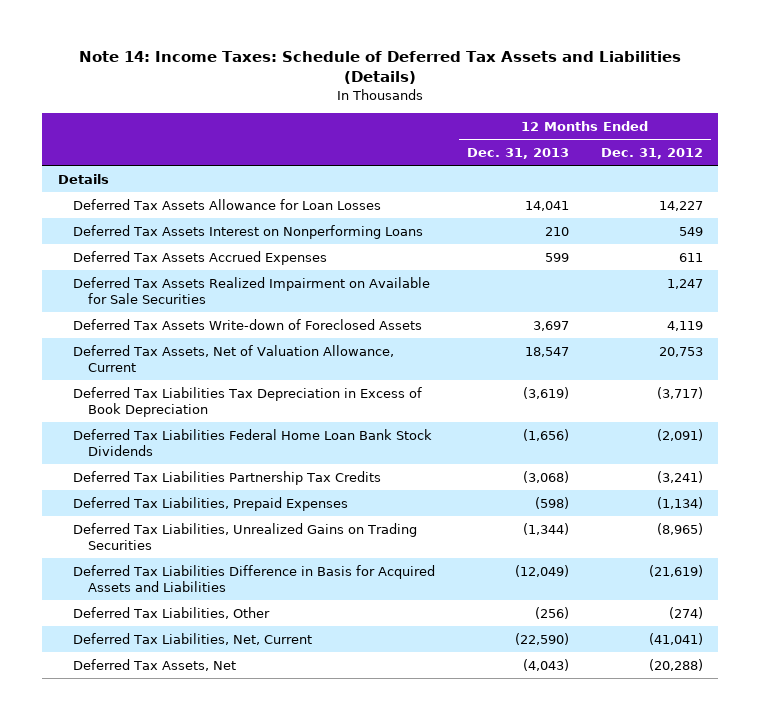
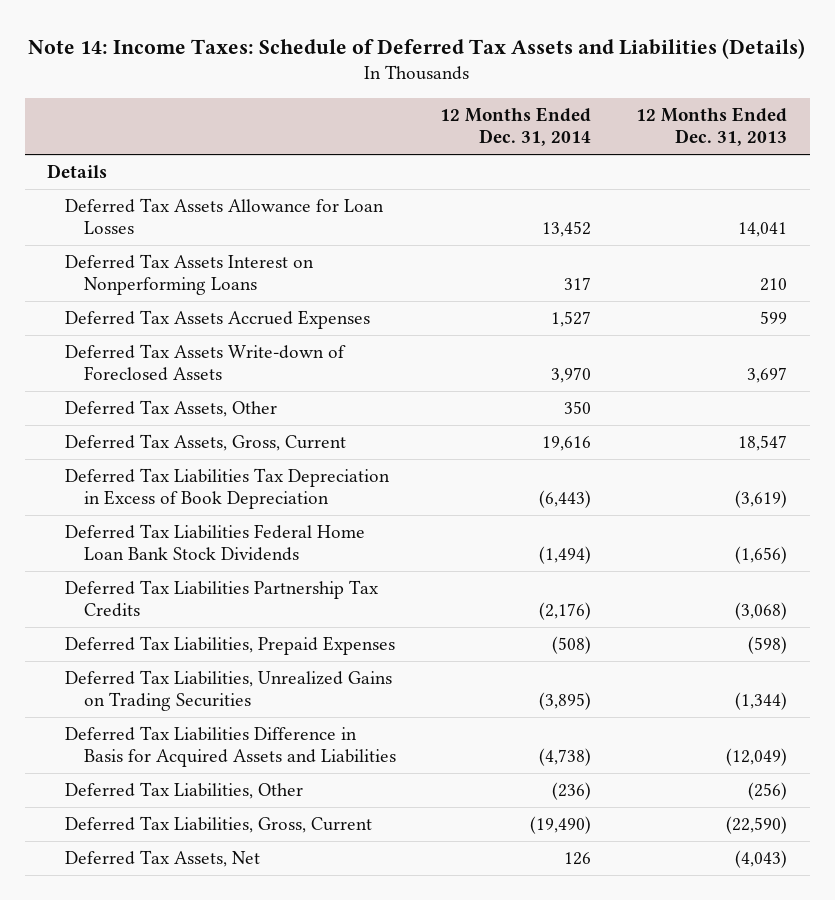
[600,147,703,159] Dec. 31, 2012 -> none
none -> [440,107,592,147] 12 Months Ended Dec. 31, 2014
[72,276,430,304] Deferred Tax Assets Realized Impairment on Available for Sale Securities -> none
none -> [65,400,278,418] Deferred Tax Assets, Other
[72,344,394,372] Deferred Tax Assets, Net of Valuation Allowance, Current -> [65,434,347,452] Deferred Tax Assets, Gross, Current
[72,632,312,645] Deferred Tax Liabilities, Net, Current -> [65,816,373,834] Deferred Tax Liabilities, Gross, Current

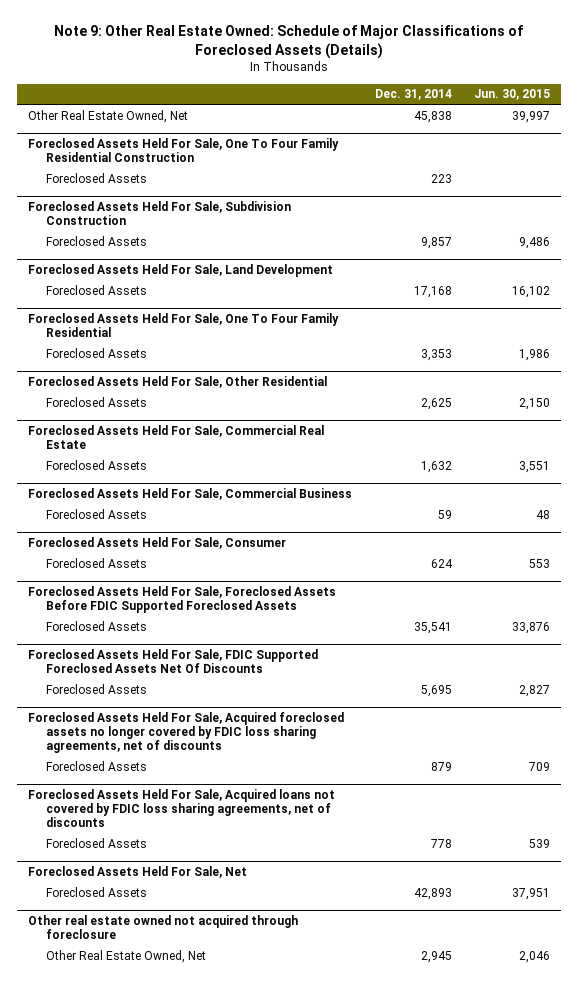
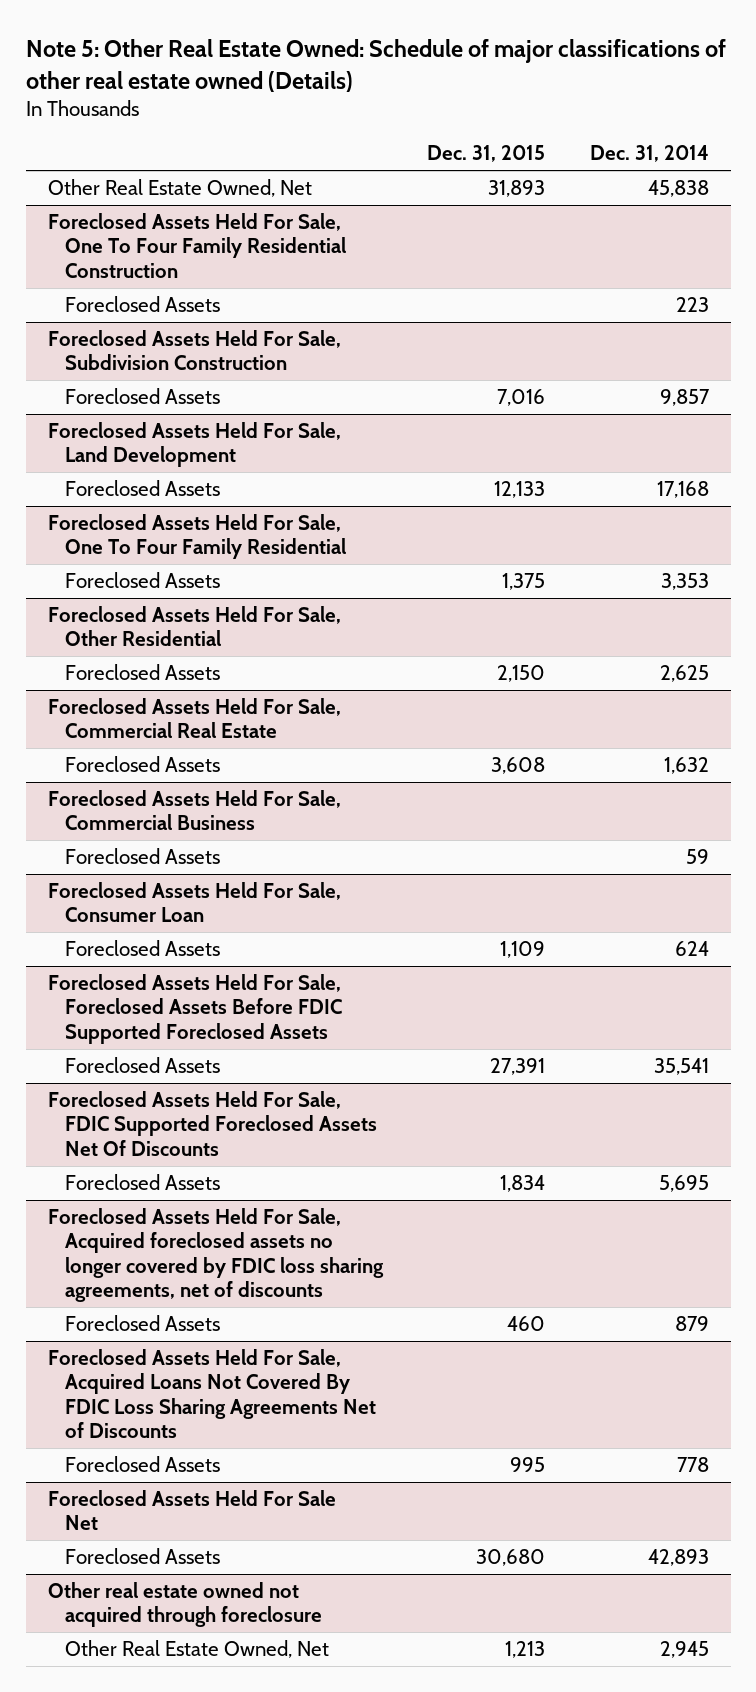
[54,25,524,60] Note 9: Other Real Estate Owned: Schedule of Major Classifications of Foreclosed Assets (Details) -> [25,39,726,92] Note 5: Other Real Estate Owned: Schedule of major classifications of other real estate owned (Details)
[474,89,551,101] Jun. 30, 2015 -> none
none -> [427,145,546,163] Dec. 31, 2015
[28,536,287,549] Foreclosed Assets Held For Sale, Consumer -> [47,882,341,923] Foreclosed Assets Held For Sale, Consumer Loan
[28,788,336,828] Foreclosed Assets Held For Sale, Acquired loans not covered by FDIC loss sharing agreements, net of discounts -> [47,1349,377,1438] Foreclosed Assets Held For Sale, Acquired Loans Not Covered By FDIC Loss Sharing Agreements Net of Discounts
[28,865,248,878] Foreclosed Assets Held For Sale, Net -> [47,1490,336,1531] Foreclosed Assets Held For Sale Net

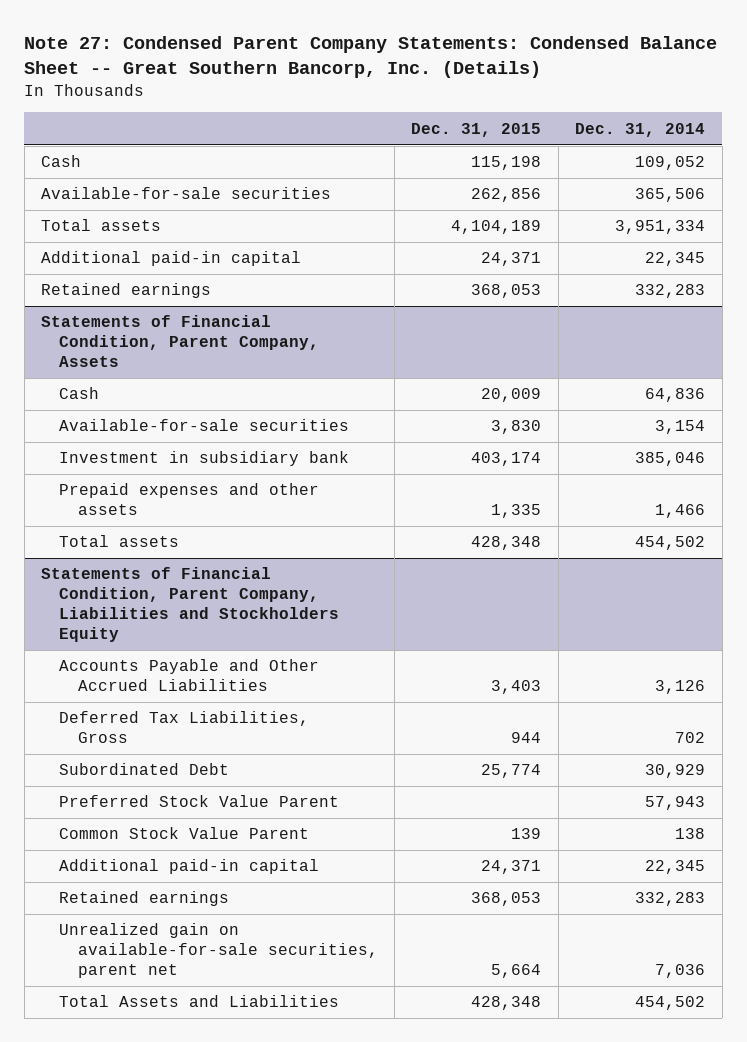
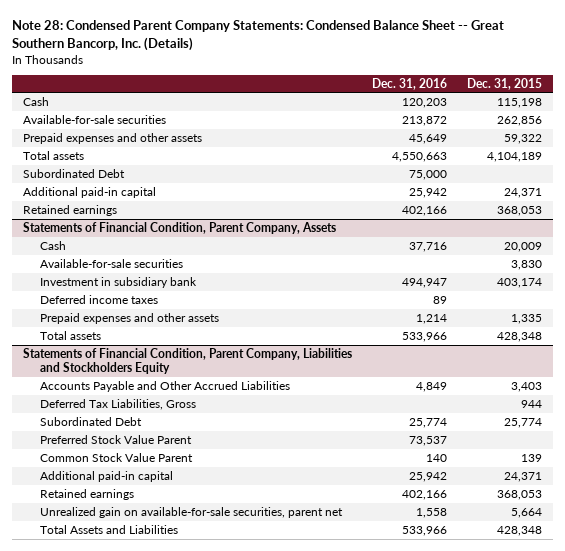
[24,36,718,79] Note 27: Condensed Parent Company Statements: Condensed Balance Sheet -- Great Southern Bancorp, Inc. (Details) -> [12,20,505,52] Note 28: Condensed Parent Company Statements: Condensed Balance Sheet -- Great Southern Bancorp, Inc. (Details)
[575,122,706,137] Dec. 31, 2014 -> none
none -> [372,77,448,90] Dec. 31, 2016
none -> [22,132,202,144] Prepaid expenses and other assets
none -> [22,168,125,178] Subordinated Debt
none -> [40,294,159,304] Deferred income taxes

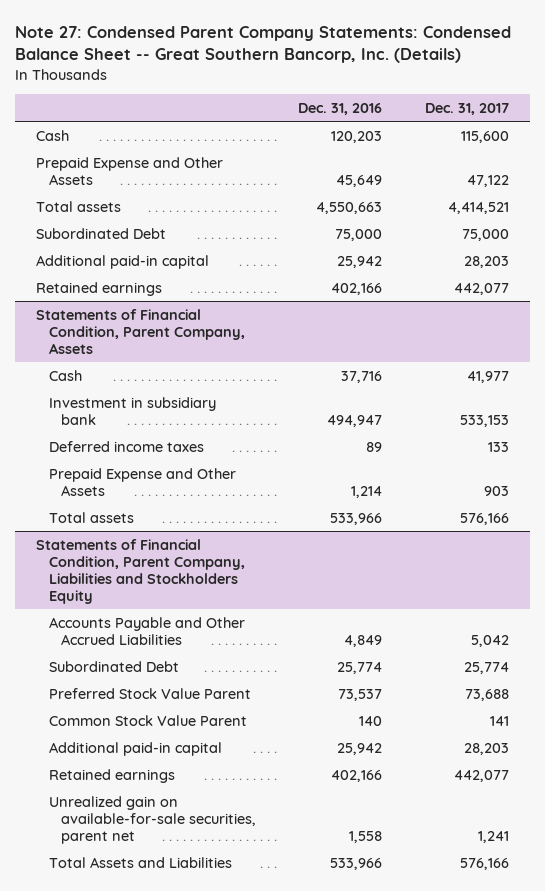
[12,20,505,52] Note 28: Condensed Parent Company Statements: Condensed Balance Sheet -- Great Southern Bancorp, Inc. (Details) -> [15,25,512,64] Note 27: Condensed Parent Company Statements: Condensed Balance Sheet -- Great Southern Bancorp, Inc. (Details)
[467,77,543,90] Dec. 31, 2015 -> none
none -> [424,102,509,115] Dec. 31, 2017
[22,114,166,124] Available-for-sale securities -> none
[22,132,202,144] Prepaid expenses and other assets -> [36,156,224,185] Prepaid Expense and Other Assets
[40,258,184,268] Available-for-sale securities -> none
[40,312,220,324] Prepaid expenses and other assets -> [48,467,236,496] Prepaid Expense and Other Assets
[40,398,197,410] Deferred Tax Liabilities, Gross -> none

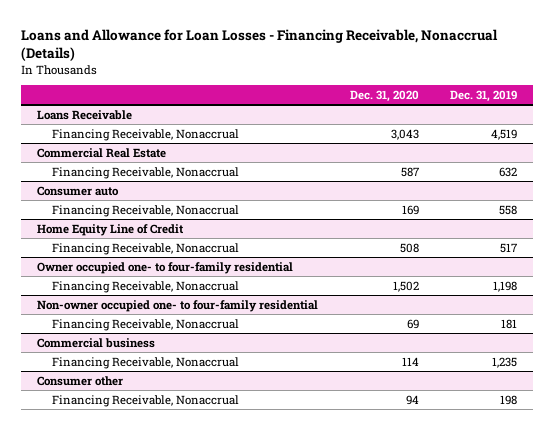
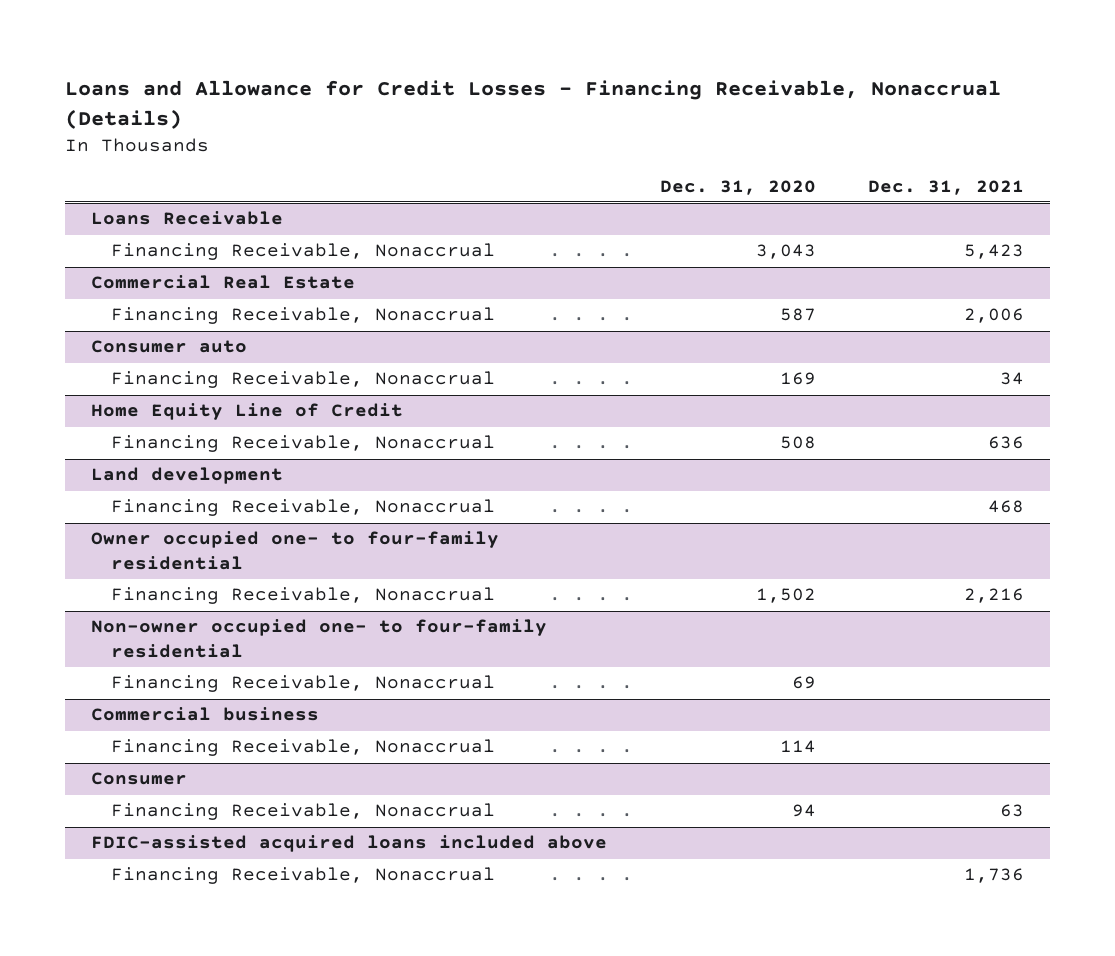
[21,28,499,61] Loans and Allowance for Loan Losses - Financing Receivable, Nonaccrual (Details) -> [65,80,1002,130] Loans and Allowance for Credit Losses - Financing Receivable, Nonaccrual (Details)
[450,90,518,103] Dec. 31, 2019 -> none
none -> [867,179,1024,195] Dec. 31, 2021
none -> [91,467,284,485] Land development
none -> [111,499,496,517] Financing Receivable, Nonaccrual
[37,375,124,386] Consumer other -> [91,772,188,786] Consumer
none -> [91,835,608,853] FDIC-assisted acquired loans included above
none -> [111,867,496,885] Financing Receivable, Nonaccrual

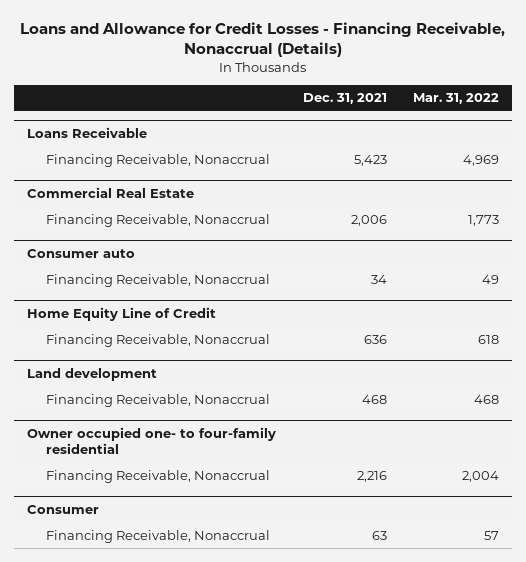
[659,179,816,195] Dec. 31, 2020 -> none
none -> [413,93,500,105] Mar. 31, 2022
[91,619,548,659] Non-owner occupied one- to four-family residential -> none
[111,675,496,693] Financing Receivable, Nonaccrual -> none
[91,707,320,722] Commercial business -> none
[111,739,496,757] Financing Receivable, Nonaccrual -> none
[91,835,608,853] FDIC-assisted acquired loans included above -> none
[111,867,496,885] Financing Receivable, Nonaccrual -> none

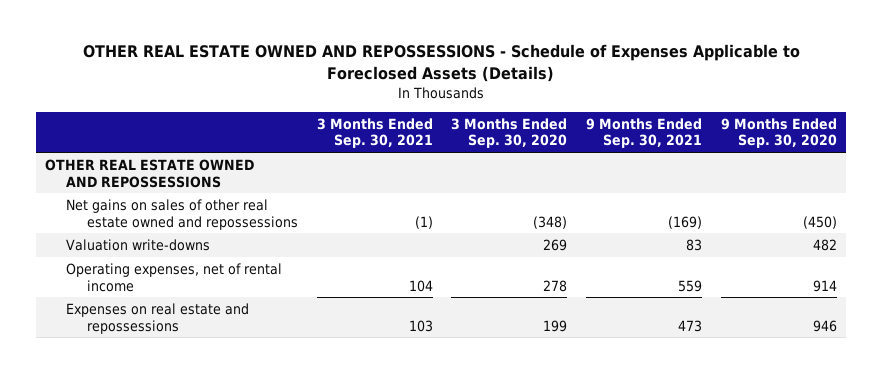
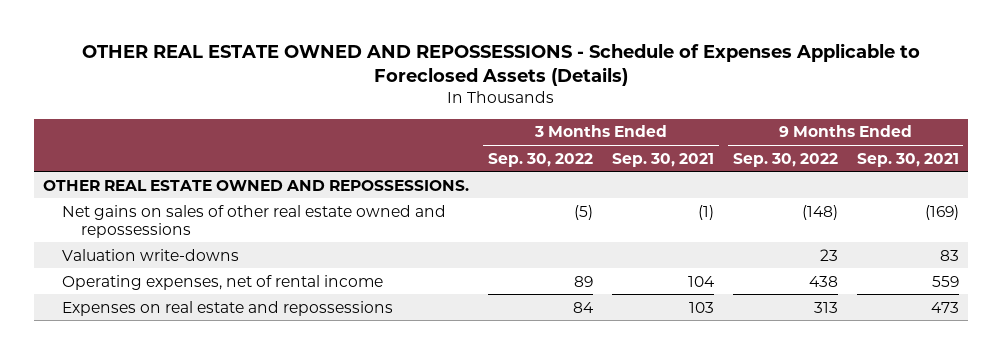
[451,117,568,149] 3 Months Ended Sep. 30, 2020 -> none
[720,117,837,149] 9 Months Ended Sep. 30, 2020 -> none
none -> [487,152,593,167] Sep. 30, 2022
none -> [732,152,838,167] Sep. 30, 2022
[44,158,254,188] OTHER REAL ESTATE OWNED AND REPOSSESSIONS -> [43,179,470,191] OTHER REAL ESTATE OWNED AND REPOSSESSIONS.

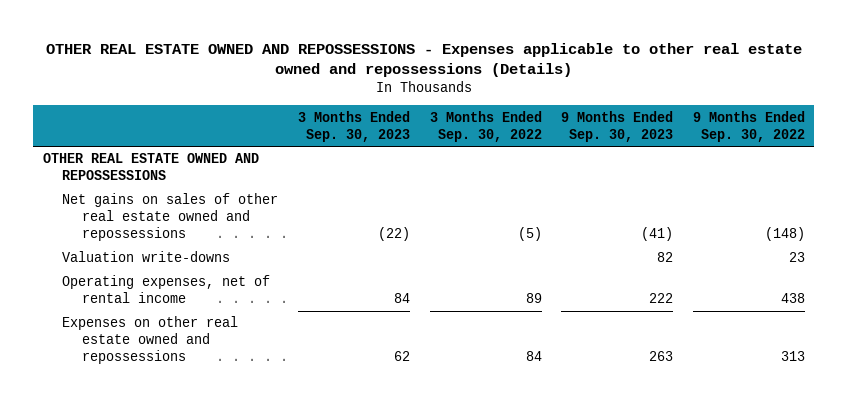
[81,42,920,87] OTHER REAL ESTATE OWNED AND REPOSSESSIONS - Schedule of Expenses Applicable to Foreclosed Assets (Details) -> [45,42,802,78] OTHER REAL ESTATE OWNED AND REPOSSESSIONS - Expenses applicable to other real estate owned and repossessions (Details)
[611,152,714,167] Sep. 30, 2021 -> none
[856,152,959,167] Sep. 30, 2021 -> none
none -> [298,110,411,142] 3 Months Ended Sep. 30, 2023
none -> [561,110,674,142] 9 Months Ended Sep. 30, 2023
[43,179,470,191] OTHER REAL ESTATE OWNED AND REPOSSESSIONS. -> [42,153,259,181] OTHER REAL ESTATE OWNED AND REPOSSESSIONS
[62,300,394,316] Expenses on real estate and repossessions -> [62,316,239,365] Expenses on other real estate owned and repossessions

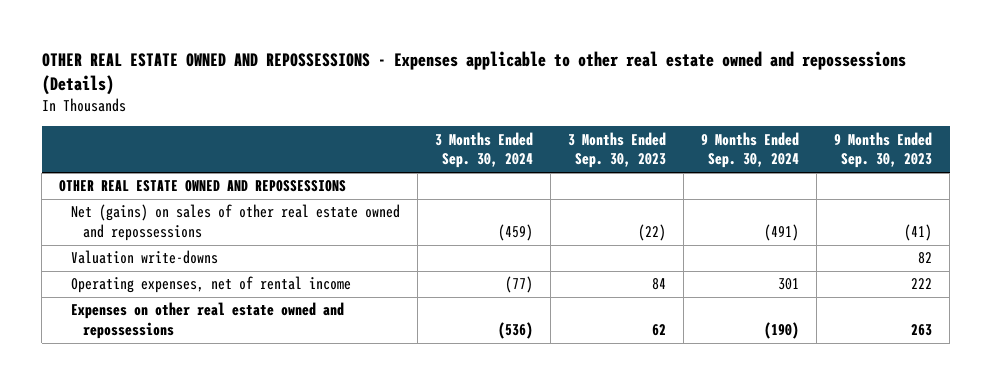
[429,110,542,142] 3 Months Ended Sep. 30, 2022 -> none
[692,110,805,142] 9 Months Ended Sep. 30, 2022 -> none
none -> [435,131,534,169] 3 Months Ended Sep. 30, 2024
none -> [701,131,800,169] 9 Months Ended Sep. 30, 2024
[62,193,279,242] Net gains on sales of other real estate owned and repossessions -> [71,204,401,242] Net (gains) on sales of other real estate owned and repossessions

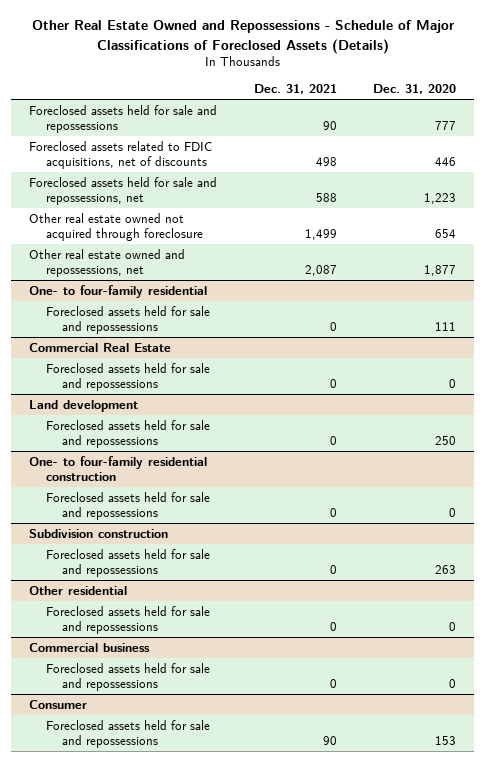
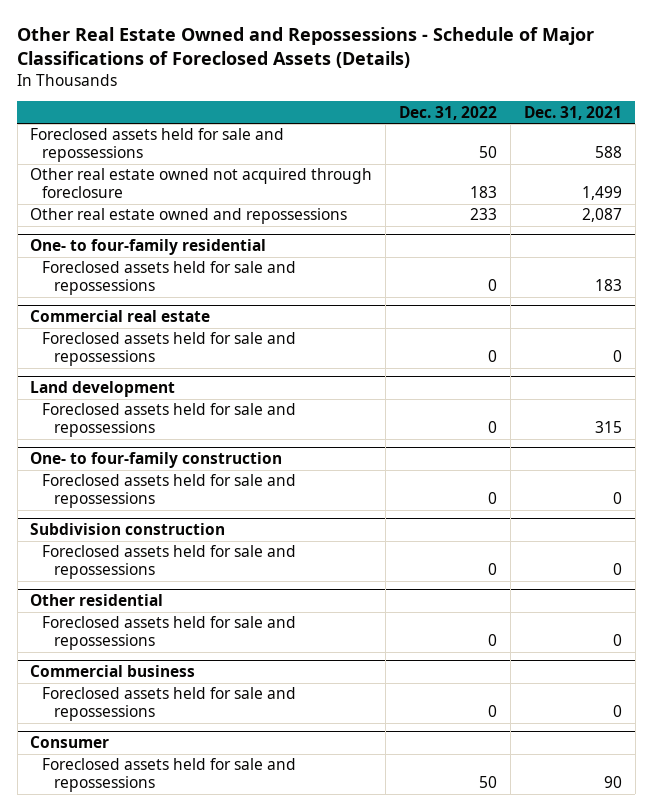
[372,84,456,95] Dec. 31, 2020 -> none
none -> [399,105,498,120] Dec. 31, 2022
[29,140,213,169] Foreclosed assets related to FDIC acquisitions, net of discounts -> none
[29,176,218,205] Foreclosed assets held for sale and repossessions, net -> none
[322,120,337,130] 90 -> [594,146,622,159] 588
[29,248,186,277] Other real estate owned and repossessions, net -> [30,208,348,225] Other real estate owned and repossessions
[329,321,337,331] 0 -> [594,279,622,292] 183
[29,342,172,352] Commercial Real Estate -> [30,310,211,323] Commercial real estate
[329,435,337,445] 0 -> [594,421,622,434] 315
[29,455,208,481] One- to four-family residential construction -> [30,452,283,469] One- to four-family construction

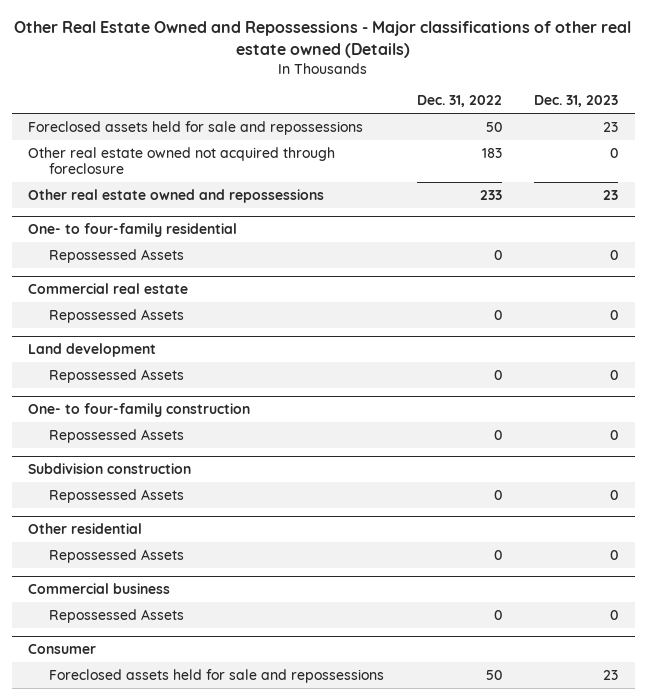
[17,27,595,69] Other Real Estate Owned and Repossessions - Schedule of Major Classifications of Foreclosed Assets (Details) -> [14,21,632,58] Other Real Estate Owned and Repossessions - Major classifications of other real estate owned (Details)
[523,105,622,120] Dec. 31, 2021 -> none
none -> [534,95,619,108] Dec. 31, 2023
[42,261,297,296] Foreclosed assets held for sale and repossessions -> [48,248,184,263] Repossessed Assets
[42,332,297,367] Foreclosed assets held for sale and repossessions -> [48,308,184,323] Repossessed Assets
[42,403,297,438] Foreclosed assets held for sale and repossessions -> [48,368,184,383] Repossessed Assets
[42,474,297,509] Foreclosed assets held for sale and repossessions -> [48,428,184,443] Repossessed Assets
[42,545,297,580] Foreclosed assets held for sale and repossessions -> [48,488,184,503] Repossessed Assets
[42,616,297,651] Foreclosed assets held for sale and repossessions -> [48,548,184,563] Repossessed Assets
[42,687,297,722] Foreclosed assets held for sale and repossessions -> [48,608,184,623] Repossessed Assets

